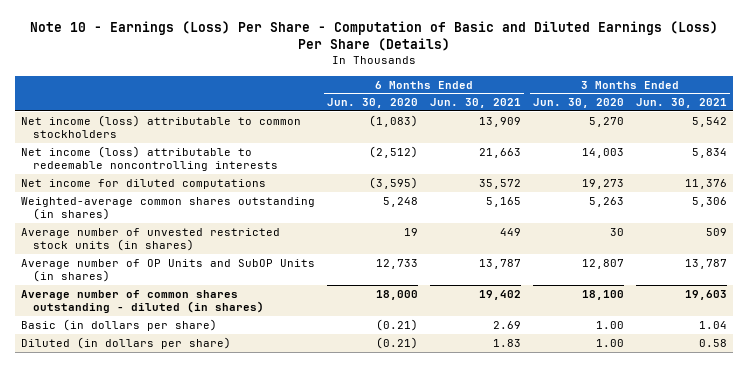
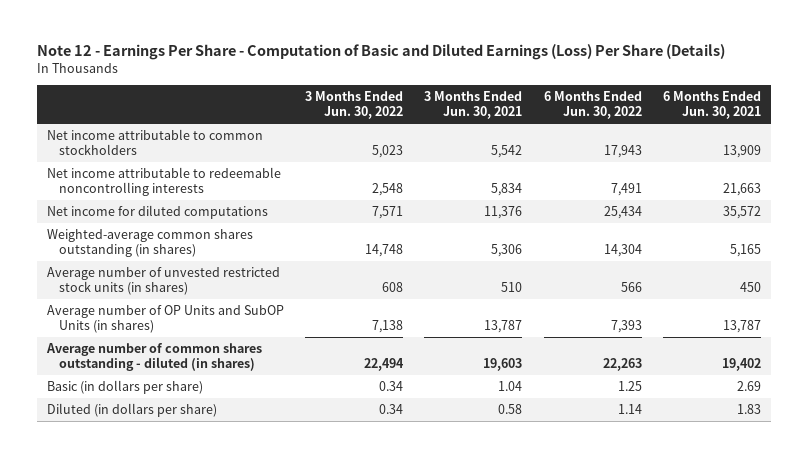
[29,21,718,52] Note 10 - Earnings (Loss) Per Share - Computation of Basic and Diluted Earnings (Loss) Per Share (Details) -> [36,44,725,61] Note 12 - Earnings Per Share - Computation of Basic and Diluted Earnings (Loss) Per Share (Details)
[326,98,418,109] Jun. 30, 2020 -> none
[532,98,624,109] Jun. 30, 2020 -> none
none -> [305,91,404,120] 3 Months Ended Jun. 30, 2022
none -> [543,91,642,120] 6 Months Ended Jun. 30, 2022
[20,114,301,139] Net income (loss) attributable to common stockholders -> [47,129,264,155] Net income attributable to common stockholders
[20,145,279,172] Net income (loss) attributable to redeemable noncontrolling interests -> [47,167,282,196] Net income attributable to redeemable noncontrolling interests
[499,227,521,236] 449 -> [739,281,761,292] 450
[706,227,728,236] 509 -> [501,281,523,292] 510

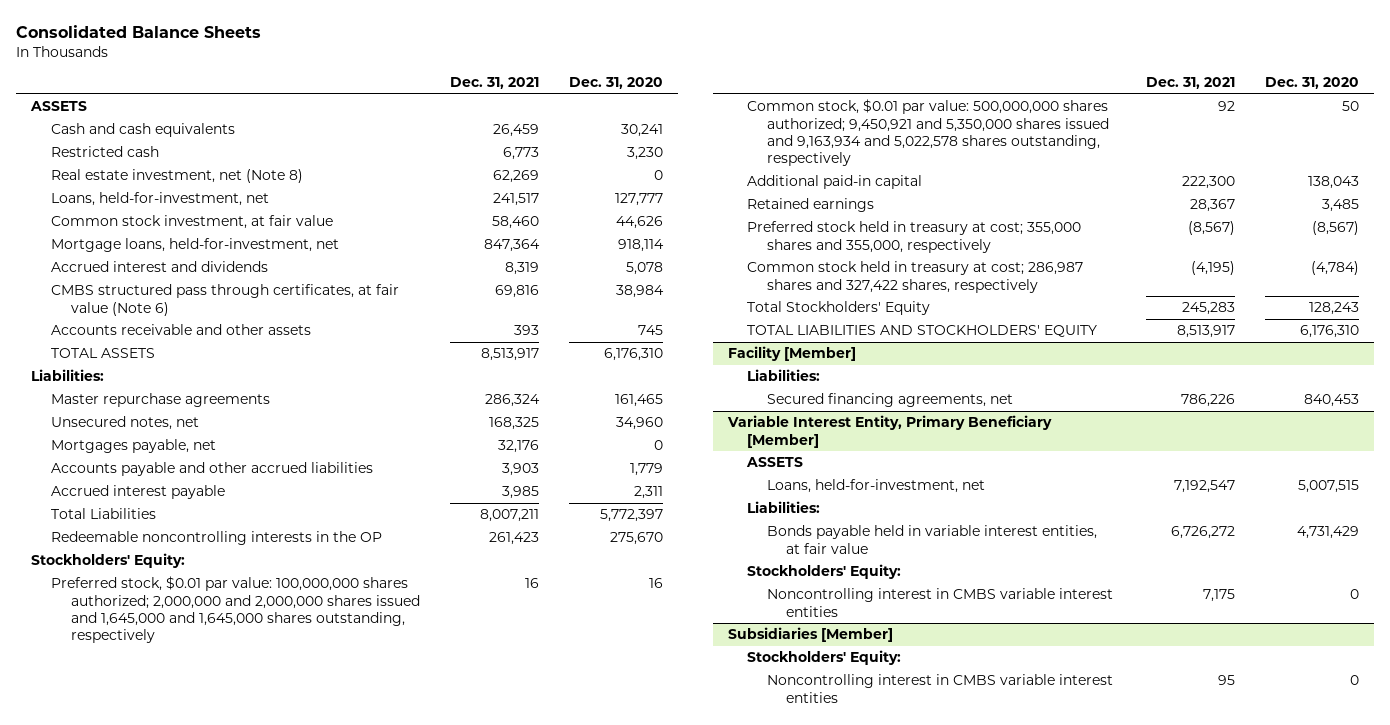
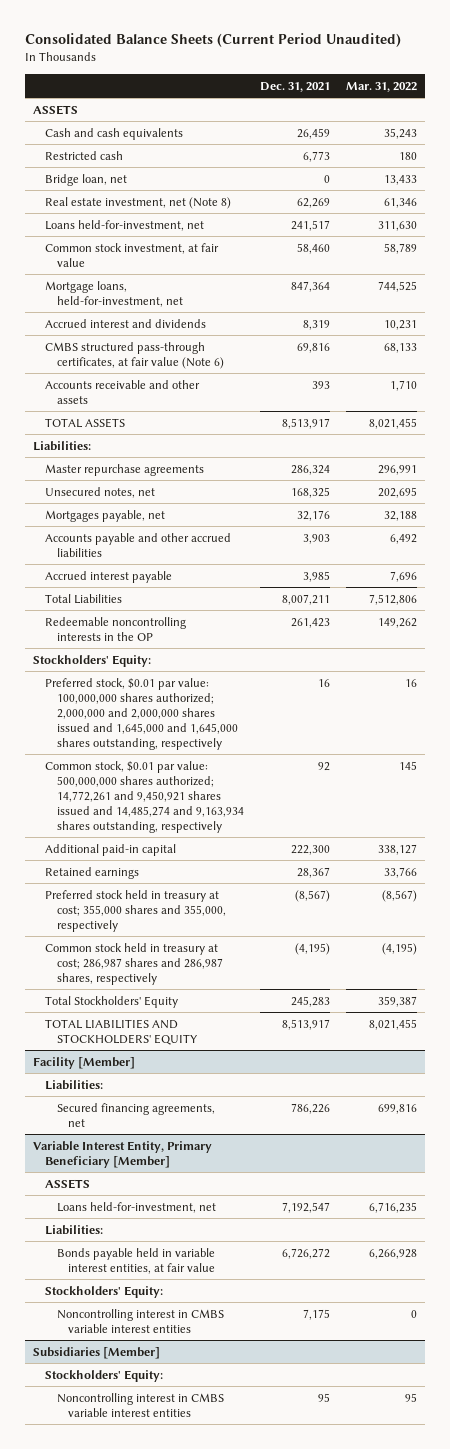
[16,24,262,38] Consolidated Balance Sheets -> [24,33,401,48] Consolidated Balance Sheets (Current Period Unaudited)
[568,76,663,89] Dec. 31, 2020 -> none
none -> [345,81,417,92] Mar. 31, 2022
none -> [44,173,127,186] Bridge loan, net
[51,192,270,207] Loans, held-for-investment, net -> [44,219,204,231] Loans held-for-investment, net
[51,284,400,316] CMBS structured pass through certificates, at fair value (Note 6) -> [44,341,224,369] CMBS structured pass-through certificates, at fair value (Note 6)
[747,99,1109,167] Common stock, $0.01 par value: 500,000,000 shares authorized; 9,450,921 and 5,350,000 shares issued and 9,163,934 and 5,022,578 shares outstanding, respectively -> [44,760,244,833] Common stock, $0.01 par value: 500,000,000 shares authorized; 14,772,261 and 9,450,921 shares issued and 14,485,274 and 9,163,934 shares outstanding, respectively
[747,261,1084,293] Common stock held in treasury at cost; 286,987 shares and 327,422 shares, respectively -> [44,942,223,985] Common stock held in treasury at cost; 286,987 shares and 286,987 shares, respectively
[766,479,985,494] Loans, held-for-investment, net -> [56,1201,216,1213] Loans held-for-investment, net

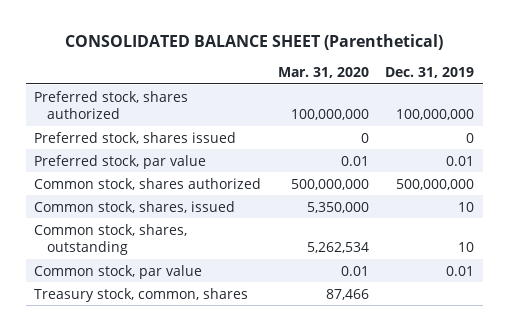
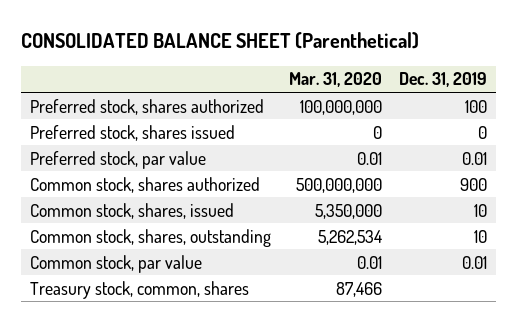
[396,109,475,121] 100,000,000 -> [465,99,488,113] 100
[396,178,475,190] 500,000,000 -> [460,177,488,191] 900

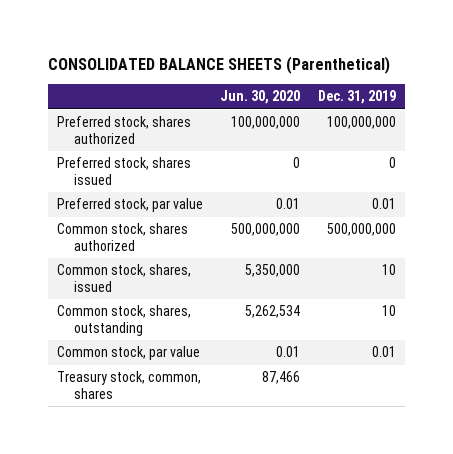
[21,32,420,50] CONSOLIDATED BALANCE SHEET (Parenthetical) -> [48,55,391,74] CONSOLIDATED BALANCE SHEETS (Parenthetical)
[288,72,382,88] Mar. 31, 2020 -> none
none -> [220,90,301,105] Jun. 30, 2020
[465,99,488,113] 100 -> [326,116,396,130] 100,000,000
[460,177,488,191] 900 -> [326,223,396,237] 500,000,000

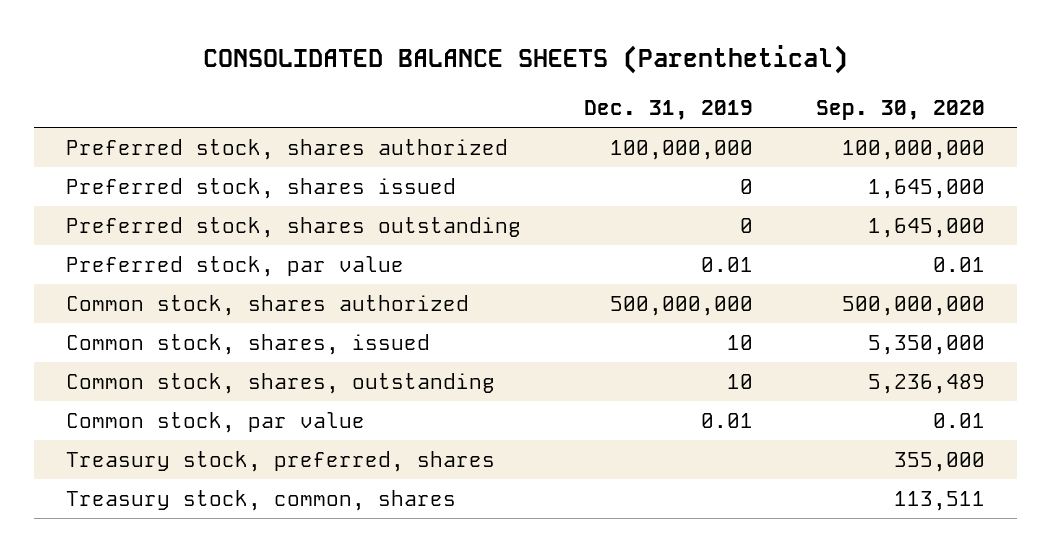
[220,90,301,105] Jun. 30, 2020 -> none
none -> [816,100,986,121] Sep. 30, 2020
none -> [66,216,522,238] Preferred stock, shares outstanding
none -> [66,450,496,472] Treasury stock, preferred, shares

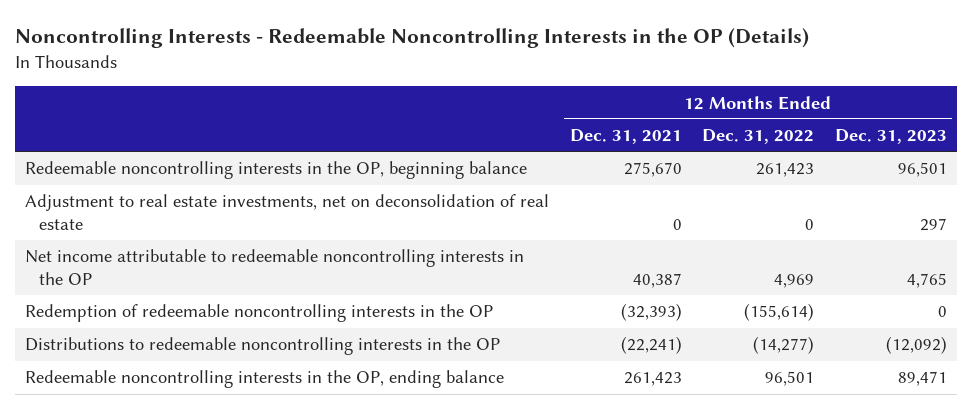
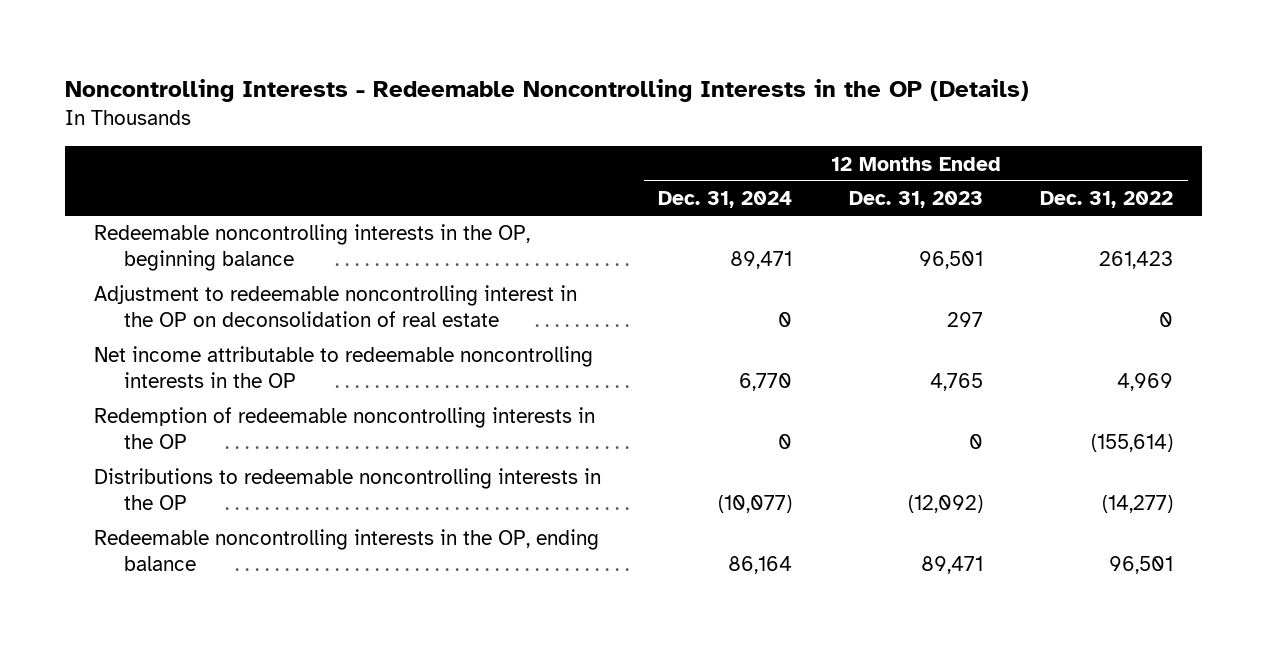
[569,129,682,145] Dec. 31, 2021 -> none
none -> [657,191,792,209] Dec. 31, 2024
[25,194,550,230] Adjustment to real estate investments, net on deconsolidation of real estate -> [93,285,577,328] Adjustment to redeemable noncontrolling interest in the OP on deconsolidation of real estate

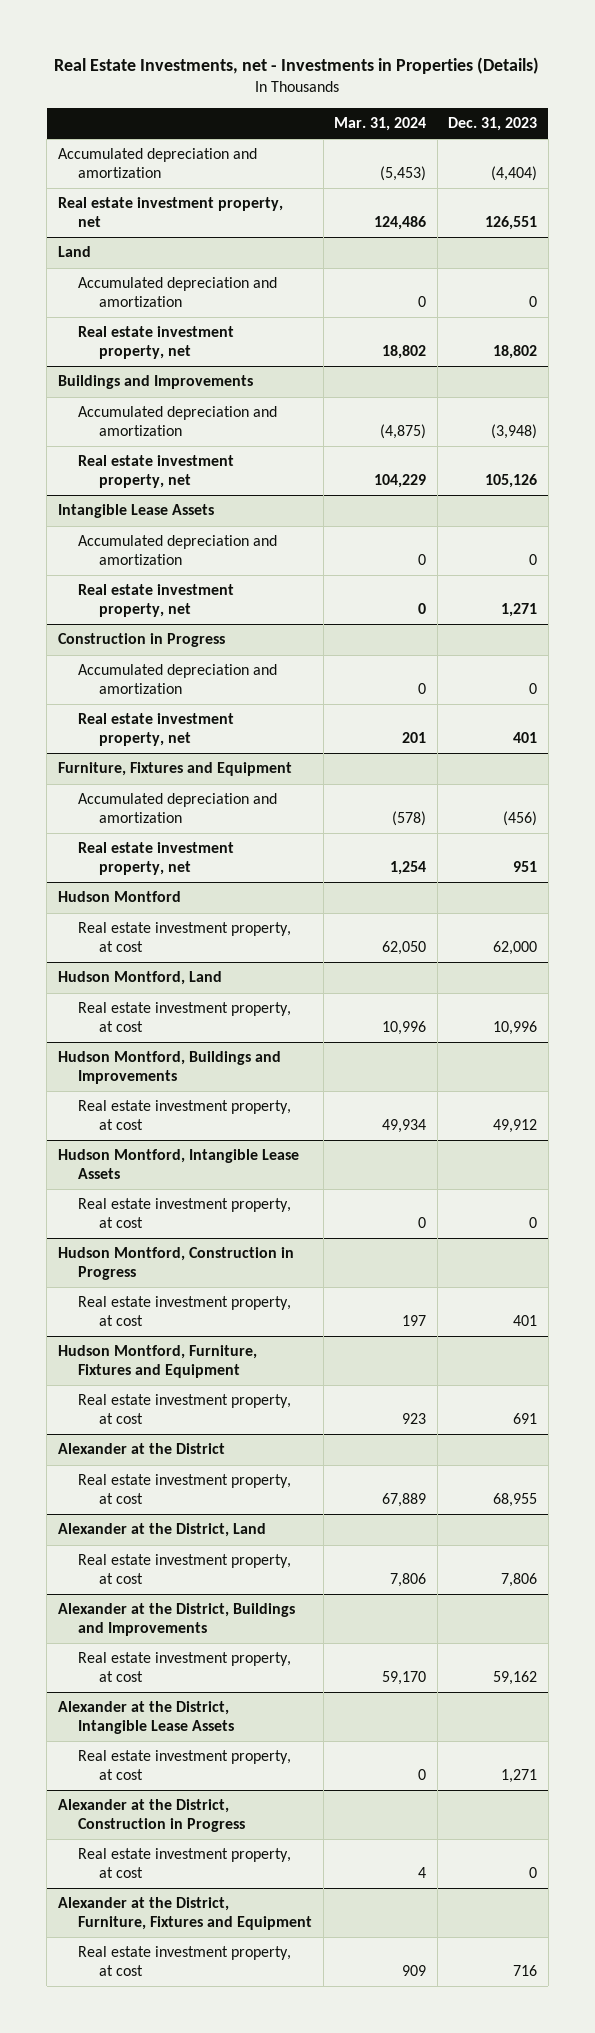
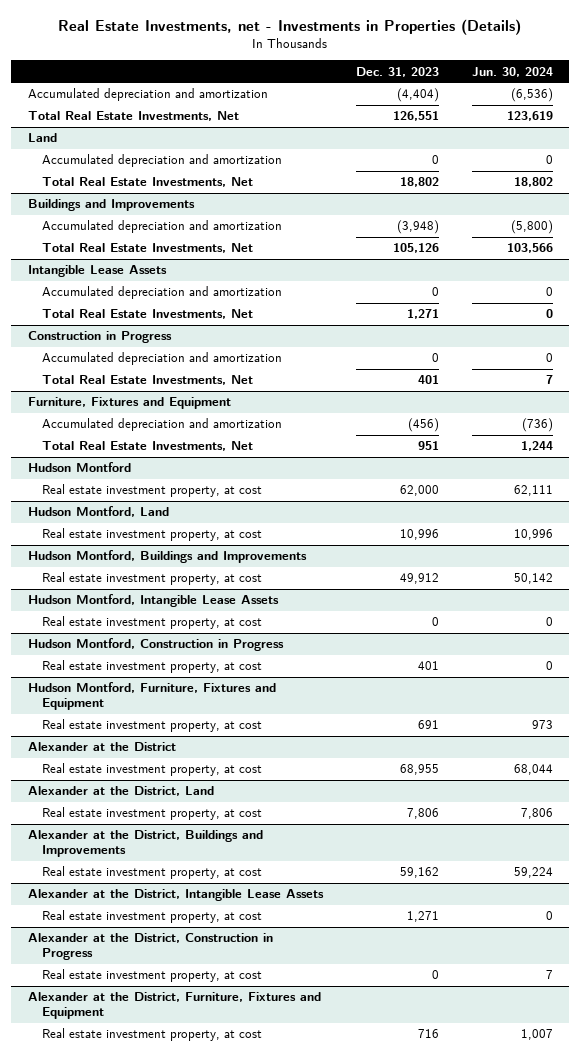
[334,117,427,132] Mar. 31, 2024 -> none
none -> [471,66,553,77] Jun. 30, 2024
[57,197,283,227] Real estate investment property, net -> [27,111,239,122] Total Real Estate Investments, Net
[78,326,235,359] Real estate investment property, net -> [41,177,253,188] Total Real Estate Investments, Net
[78,455,235,488] Real estate investment property, net -> [41,243,253,254] Total Real Estate Investments, Net
[78,584,235,617] Real estate investment property, net -> [41,309,253,320] Total Real Estate Investments, Net
[78,713,235,746] Real estate investment property, net -> [41,375,253,386] Total Real Estate Investments, Net
[78,842,235,875] Real estate investment property, net -> [41,441,253,452] Total Real Estate Investments, Net

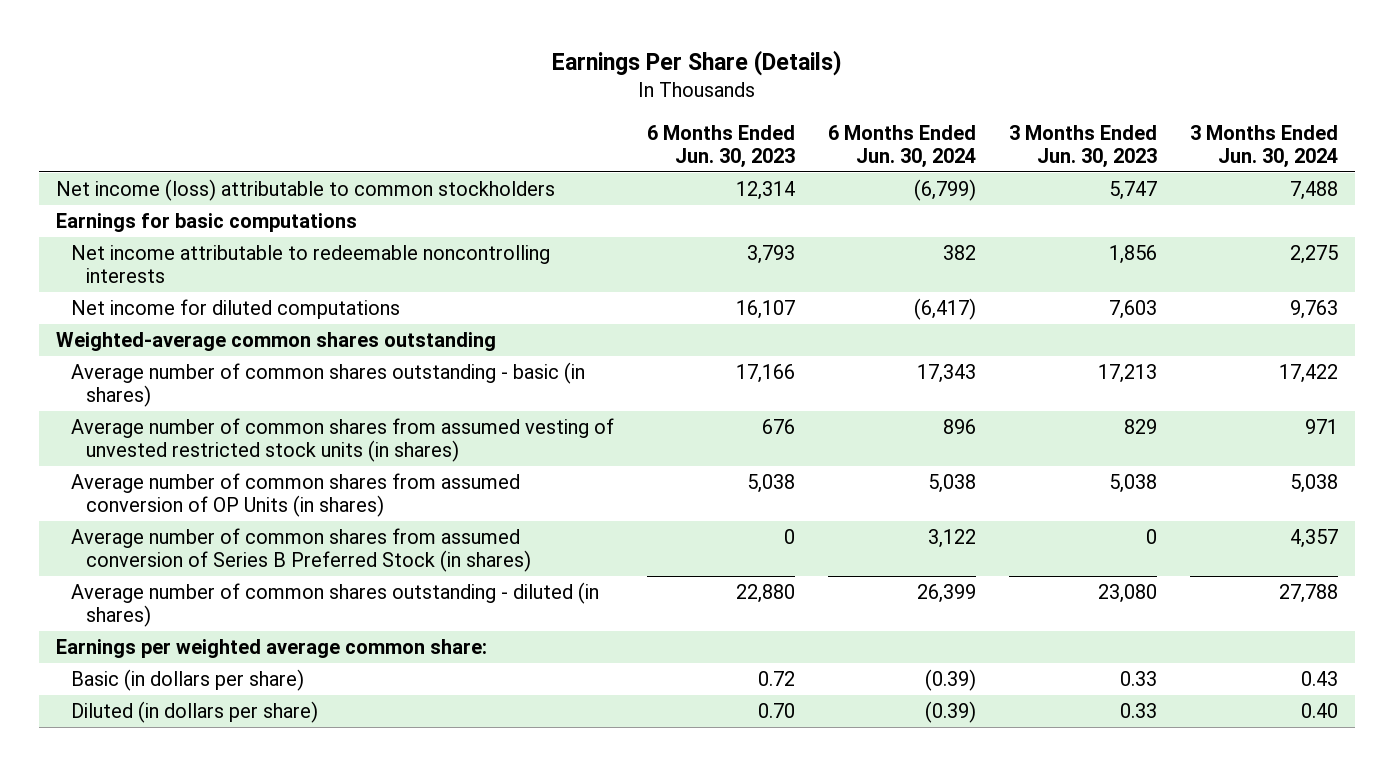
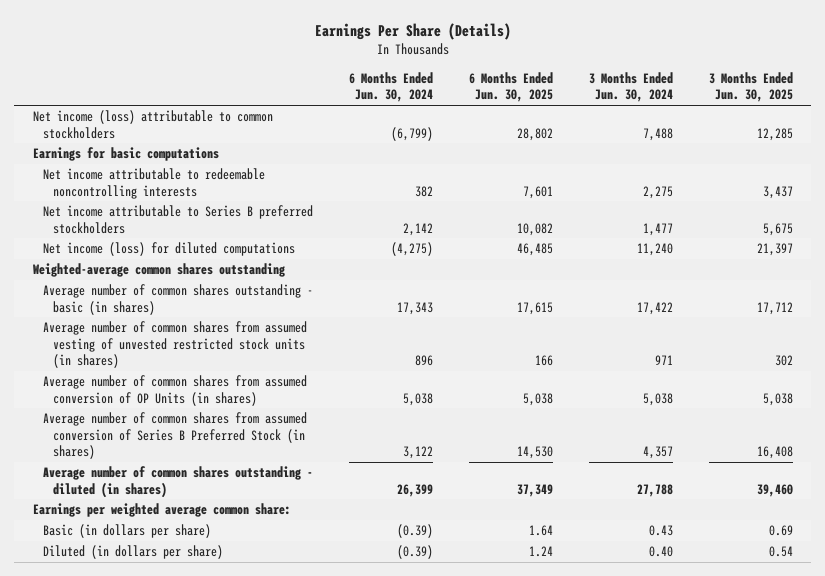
[647,124,796,168] 6 Months Ended Jun. 30, 2023 -> none
[1009,124,1158,168] 3 Months Ended Jun. 30, 2023 -> none
none -> [468,72,553,103] 6 Months Ended Jun. 30, 2025
none -> [708,72,793,103] 3 Months Ended Jun. 30, 2025
none -> [42,205,313,234] Net income attributable to Series B preferred stockholders
[70,298,400,319] Net income for diluted computations -> [42,242,295,257] Net income (loss) for diluted computations
[914,297,977,320] (6,417) -> [390,242,433,257] (4,275)
[1290,299,1339,319] 9,763 -> [636,243,673,257] 11,240

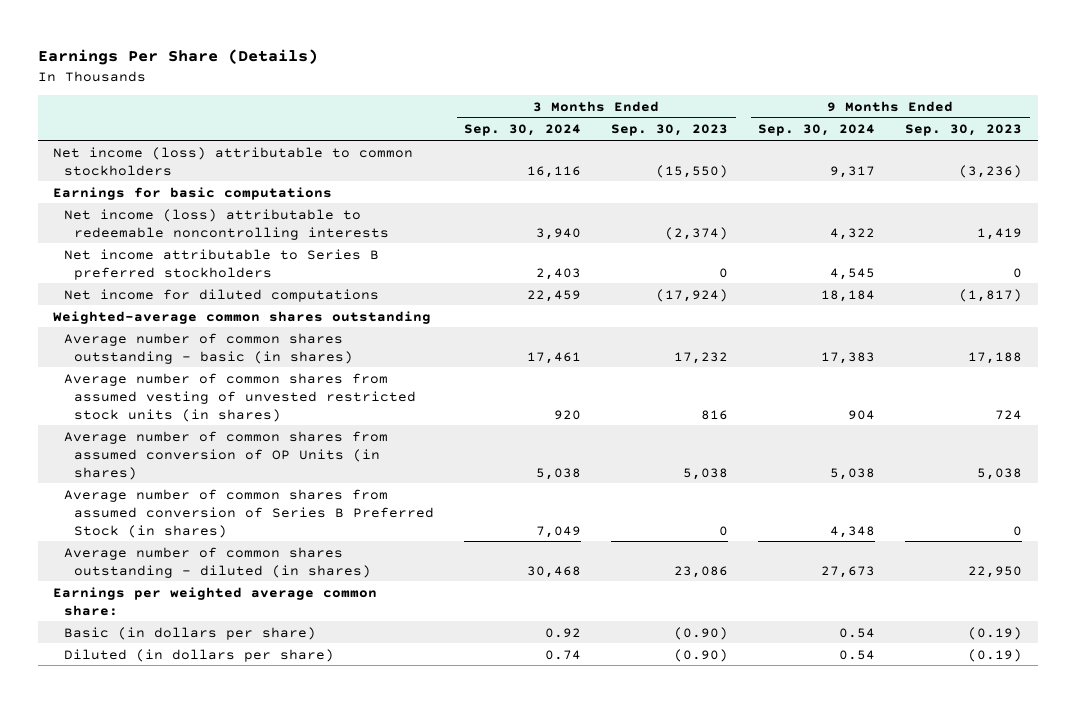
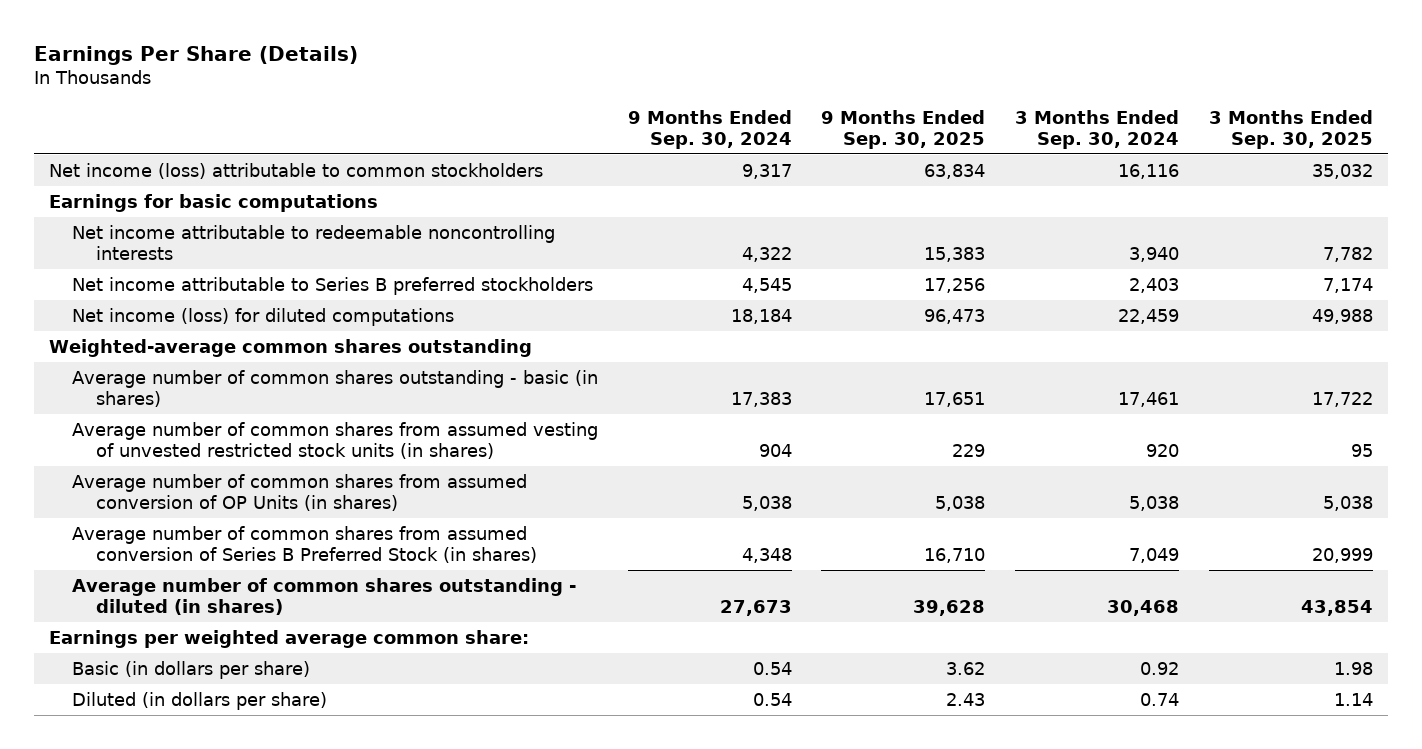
[611,124,729,137] Sep. 30, 2023 -> none
[905,124,1023,137] Sep. 30, 2023 -> none
none -> [821,109,986,149] 9 Months Ended Sep. 30, 2025
none -> [1208,109,1373,149] 3 Months Ended Sep. 30, 2025
[63,208,389,240] Net income (loss) attributable to redeemable noncontrolling interests -> [72,224,556,260] Net income attributable to redeemable noncontrolling interests
[63,288,379,302] Net income for diluted computations -> [72,307,455,326] Net income (loss) for diluted computations

